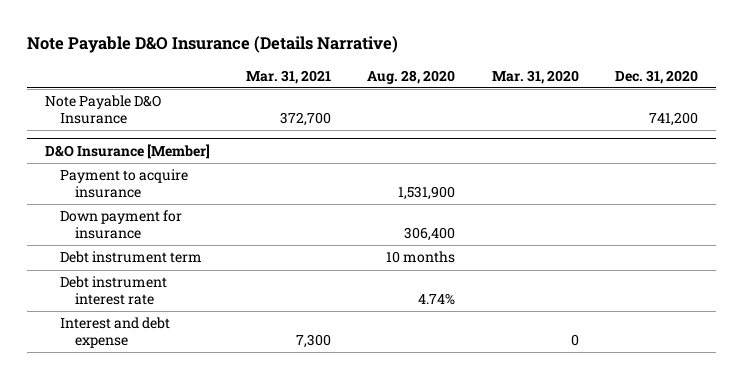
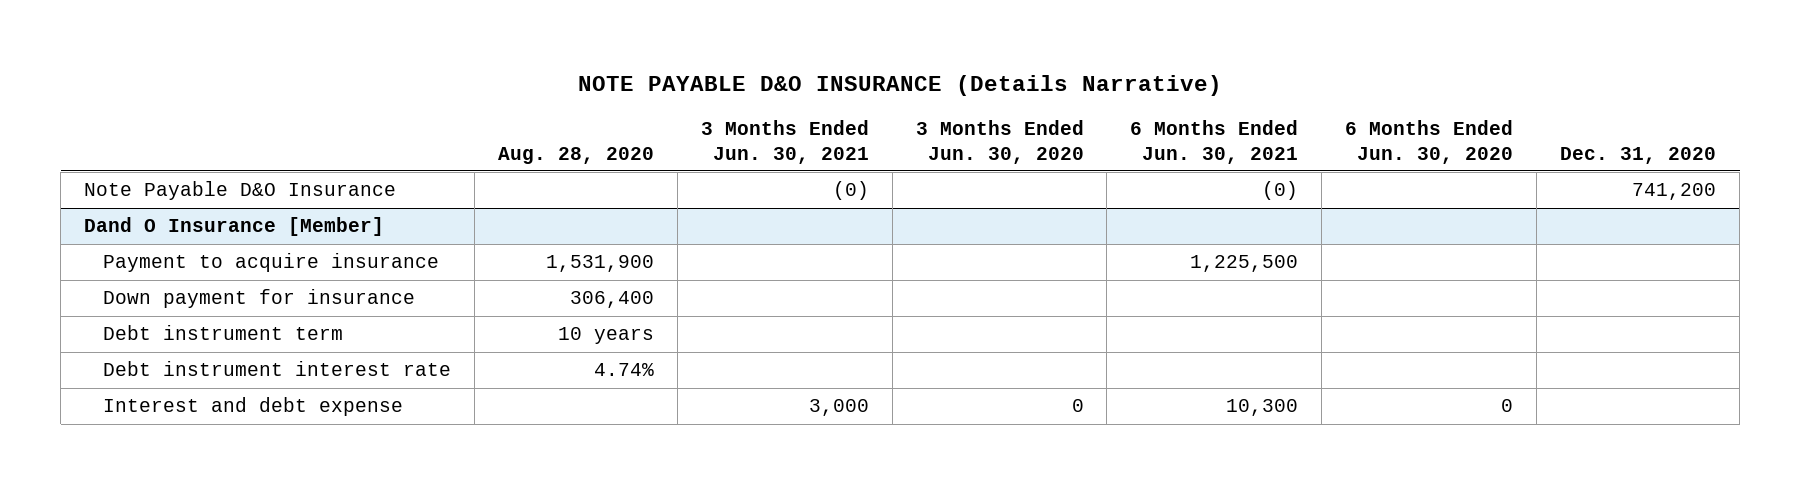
[26,35,398,53] Note Payable D&O Insurance (Details Narrative) -> [578,75,1223,97] NOTE PAYABLE D&O INSURANCE (Details Narrative)
[246,69,332,84] Mar. 31, 2021 -> none
[491,69,579,84] Mar. 31, 2020 -> none
none -> [700,120,869,164] 3 Months Ended Jun. 30, 2021
none -> [915,120,1084,164] 3 Months Ended Jun. 30, 2020
none -> [1130,120,1299,164] 6 Months Ended Jun. 30, 2021
none -> [1345,120,1514,164] 6 Months Ended Jun. 30, 2020
[45,143,211,159] D&O Insurance [Member] -> [83,217,384,237] Dand O Insurance [Member]
[386,251,456,264] 10 months -> [557,327,654,345] 10 years

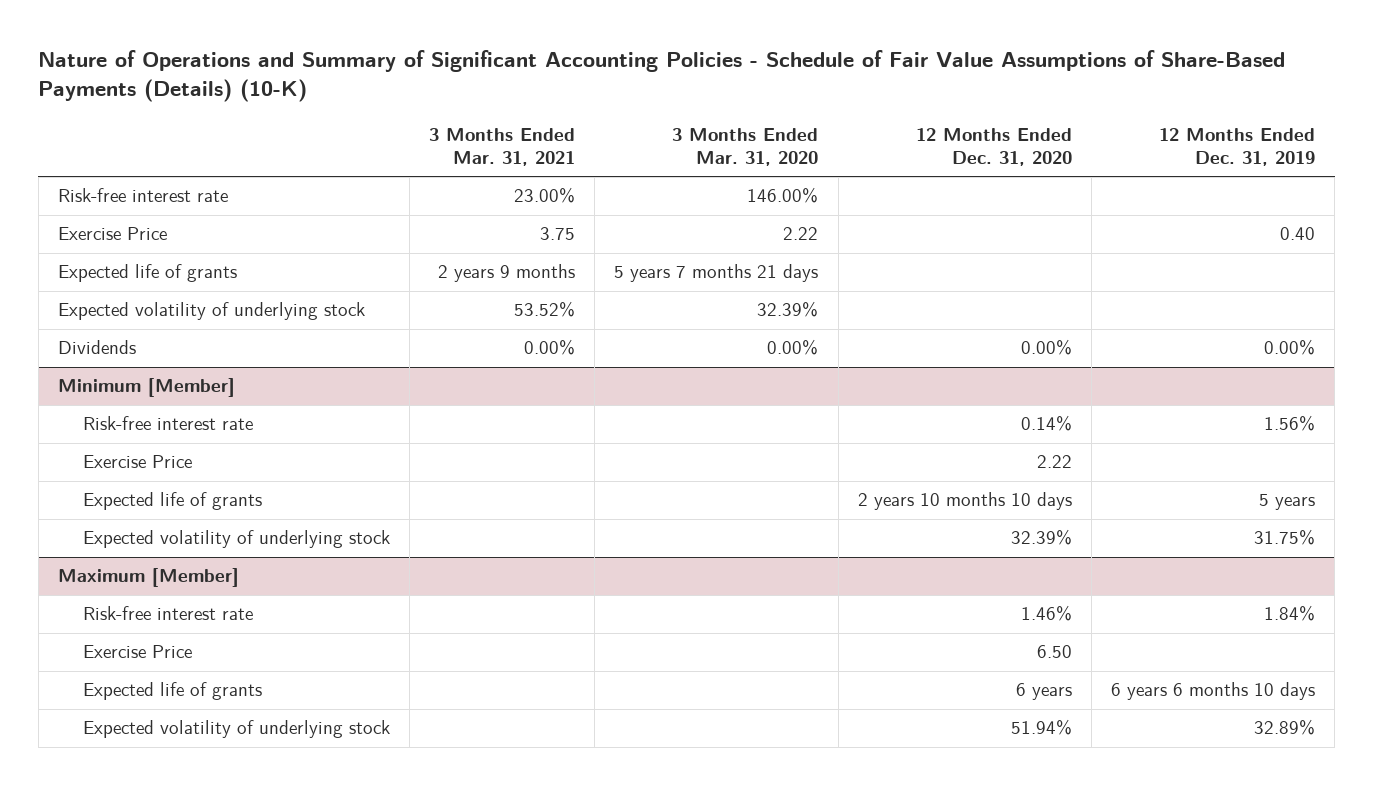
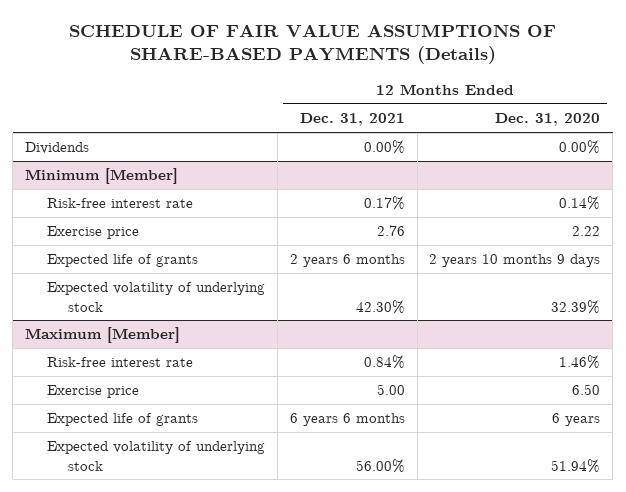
[38,50,1286,103] Nature of Operations and Summary of Significant Accounting Policies - Schedule of Fair Value Assumptions of Share-Based Payments (Details) (10-K) -> [68,23,556,65] SCHEDULE OF FAIR VALUE ASSUMPTIONS OF SHARE-BASED PAYMENTS (Details)
[429,127,576,166] 3 Months Ended Mar. 31, 2021 -> none
[672,127,819,166] 3 Months Ended Mar. 31, 2020 -> none
[1158,127,1315,166] 12 Months Ended Dec. 31, 2019 -> none
none -> [299,113,405,127] Dec. 31, 2021
[57,188,228,203] Risk-free interest rate -> none
[57,227,167,241] Exercise Price -> none
[57,264,237,283] Expected life of grants -> none
[57,302,365,321] Expected volatility of underlying stock -> none
[82,455,192,469] Exercise Price -> [46,226,139,240] Exercise price
[857,492,1072,511] 2 years 10 months 10 days -> [429,254,601,268] 2 years 10 months 9 days
[82,645,192,659] Exercise Price -> [46,385,139,399] Exercise price

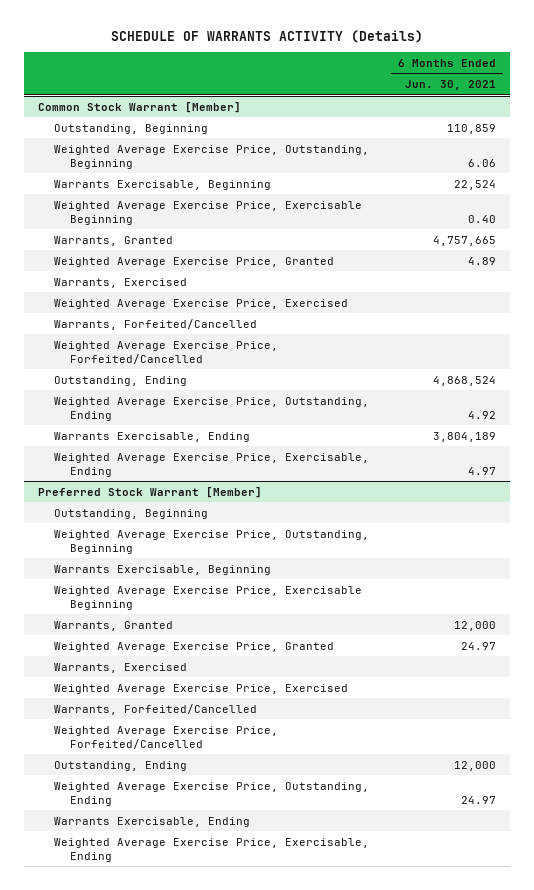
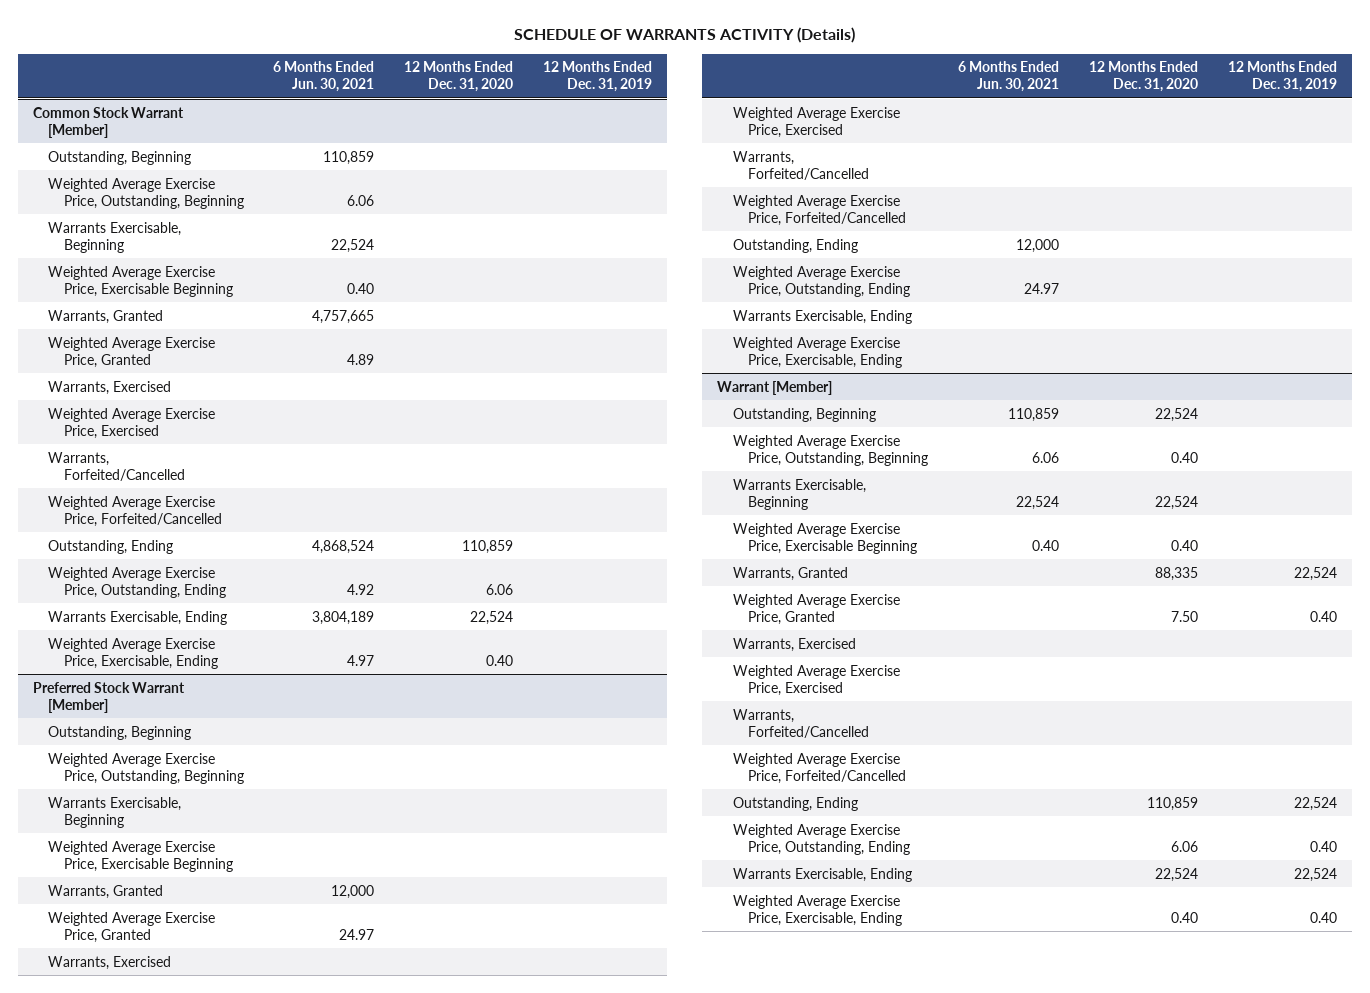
none -> [404,61,514,93] 12 Months Ended Dec. 31, 2020
none -> [543,61,653,93] 12 Months Ended Dec. 31, 2019
none -> [717,380,833,395] Warrant [Member]
none -> [732,407,876,422] Outstanding, Beginning
none -> [732,434,929,466] Weighted Average Exercise Price, Outstanding, Beginning
none -> [732,478,866,510] Warrants Exercisable, Beginning
none -> [732,522,918,554] Weighted Average Exercise Price, Exercisable Beginning
none -> [732,566,848,581] Warrants, Granted
none -> [732,593,900,625] Weighted Average Exercise Price, Granted
none -> [732,637,856,652] Warrants, Exercised
none -> [732,664,900,696] Weighted Average Exercise Price, Exercised
none -> [732,708,870,738] Warrants, Forfeited/Cancelled
none -> [732,752,907,784] Weighted Average Exercise Price, Forfeited/Cancelled
none -> [732,796,858,811] Outstanding, Ending
none -> [732,823,911,855] Weighted Average Exercise Price, Outstanding, Ending
none -> [732,867,912,882] Warrants Exercisable, Ending
none -> [732,894,903,926] Weighted Average Exercise Price, Exercisable, Ending

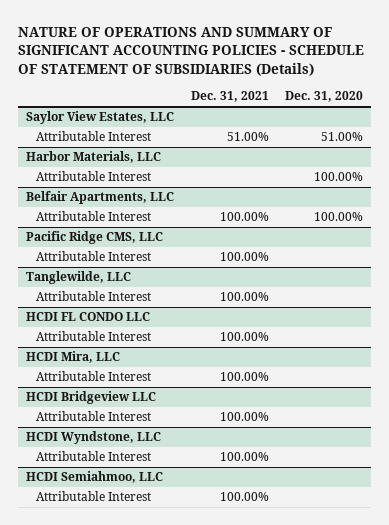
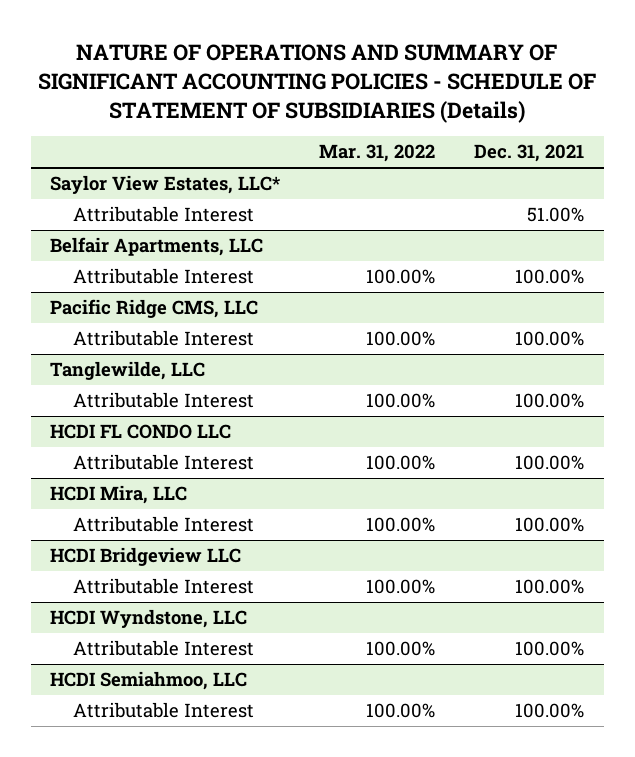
[285,91,364,103] Dec. 31, 2020 -> none
none -> [319,144,436,163] Mar. 31, 2022
[26,111,175,125] Saylor View Estates, LLC -> [50,175,281,195] Saylor View Estates, LLC*
[26,151,162,164] Harbor Materials, LLC -> none
[35,171,151,182] Attributable Interest -> none

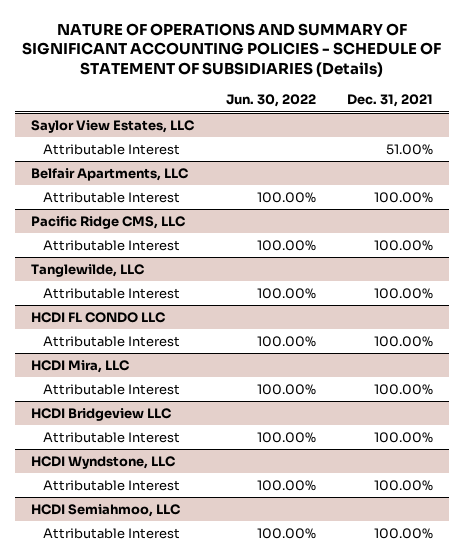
[319,144,436,163] Mar. 31, 2022 -> none
none -> [225,94,316,108] Jun. 30, 2022
[50,175,281,195] Saylor View Estates, LLC* -> [30,119,195,133] Saylor View Estates, LLC

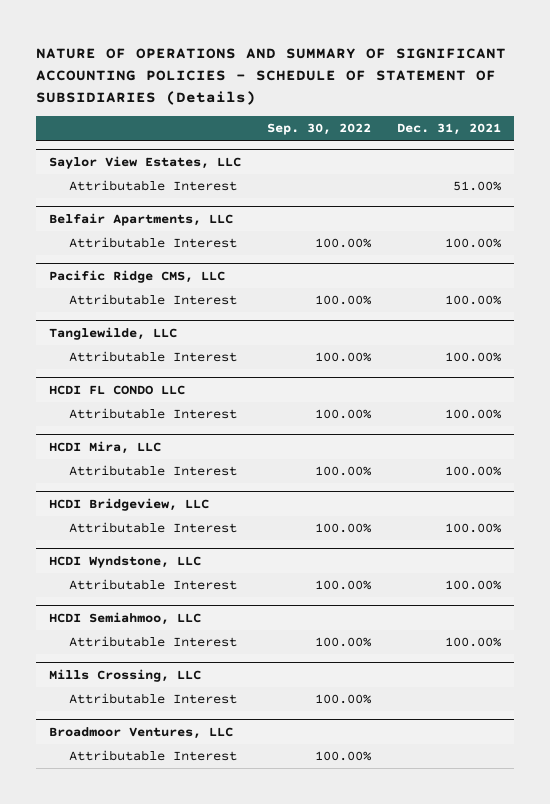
[225,94,316,108] Jun. 30, 2022 -> none
none -> [266,123,371,136] Sep. 30, 2022
[30,407,172,421] HCDI Bridgeview LLC -> [48,497,209,511] HCDI Bridgeview, LLC
none -> [48,668,201,682] Mills Crossing, LLC
none -> [69,693,238,705] Attributable Interest
none -> [48,726,233,739] Broadmoor Ventures, LLC
none -> [69,750,238,762] Attributable Interest

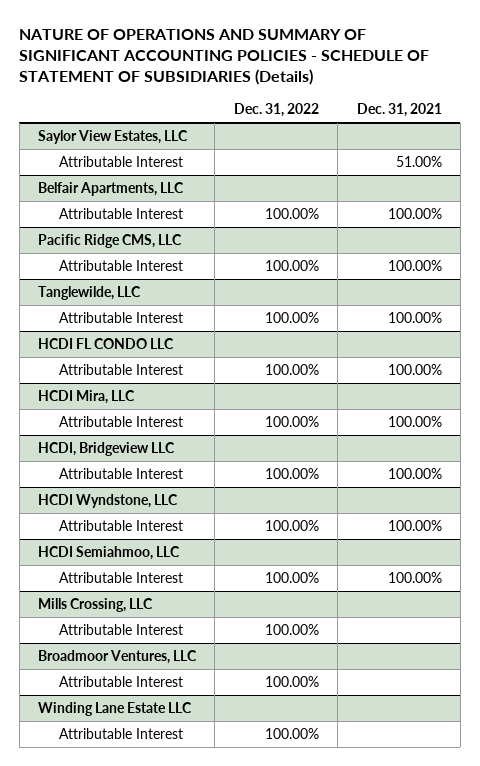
[266,123,371,136] Sep. 30, 2022 -> none
none -> [233,102,319,117] Dec. 31, 2022
[48,497,209,511] HCDI Bridgeview, LLC -> [38,442,176,457] HCDI, Bridgeview LLC
none -> [38,702,193,717] Winding Lane Estate LLC
none -> [58,728,183,740] Attributable Interest

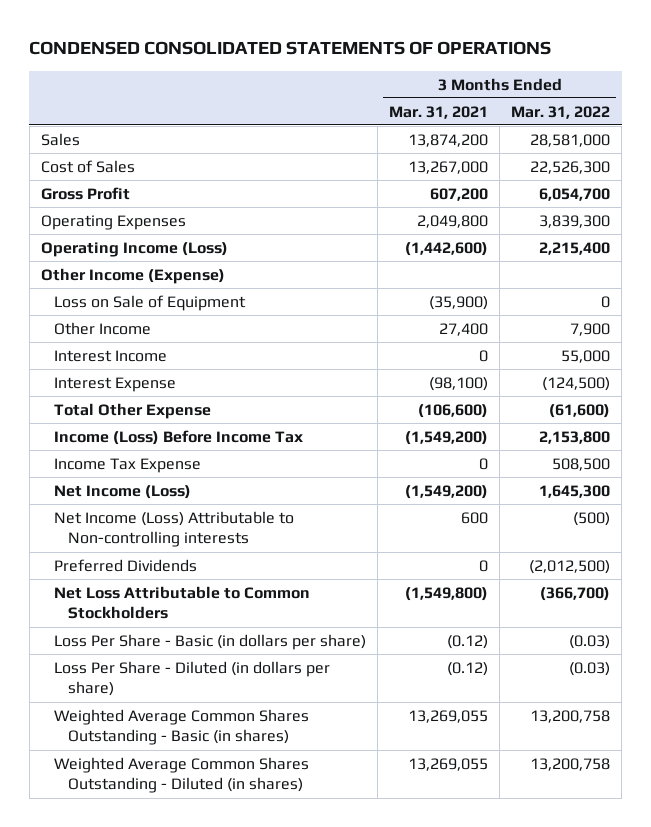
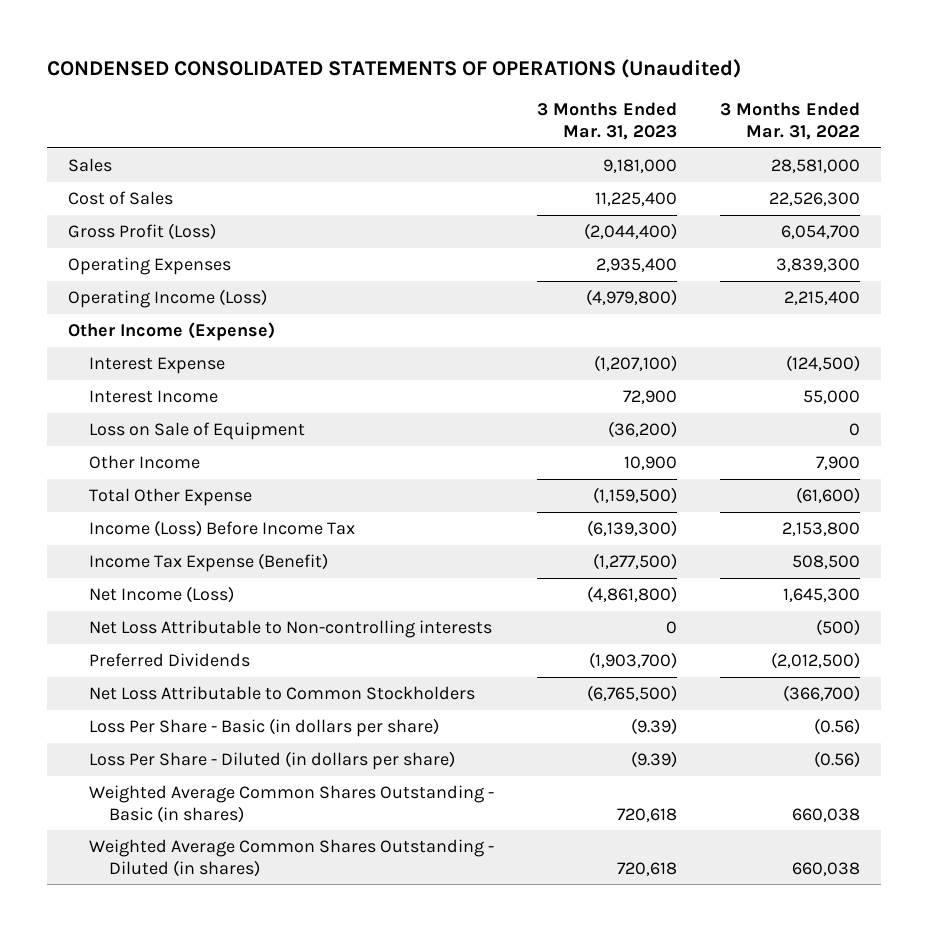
[29,41,552,56] CONDENSED CONSOLIDATED STATEMENTS OF OPERATIONS -> [46,59,741,79] CONDENSED CONSOLIDATED STATEMENTS OF OPERATIONS (Unaudited)
[389,105,489,119] Mar. 31, 2021 -> none
none -> [536,102,677,140] 3 Months Ended Mar. 31, 2023
[40,186,130,200] Gross Profit -> [68,223,217,241] Gross Profit (Loss)
[54,376,177,392] Interest Expense -> [88,357,225,375] Interest Expense
[54,349,168,362] Interest Income -> [88,390,218,404] Interest Income
[54,457,202,473] Income Tax Expense -> [88,553,328,573] Income Tax Expense (Benefit)
[54,510,295,548] Net Income (Loss) Attributable to Non-controlling interests -> [88,620,492,639] Net Loss Attributable to Non-controlling interests
[569,634,611,649] (0.03) -> [813,718,860,736] (0.56)
[569,661,611,676] (0.03) -> [813,751,860,769] (0.56)
[530,709,611,723] 13,200,758 -> [791,807,860,822] 660,038
[530,757,611,771] 13,200,758 -> [791,861,860,876] 660,038

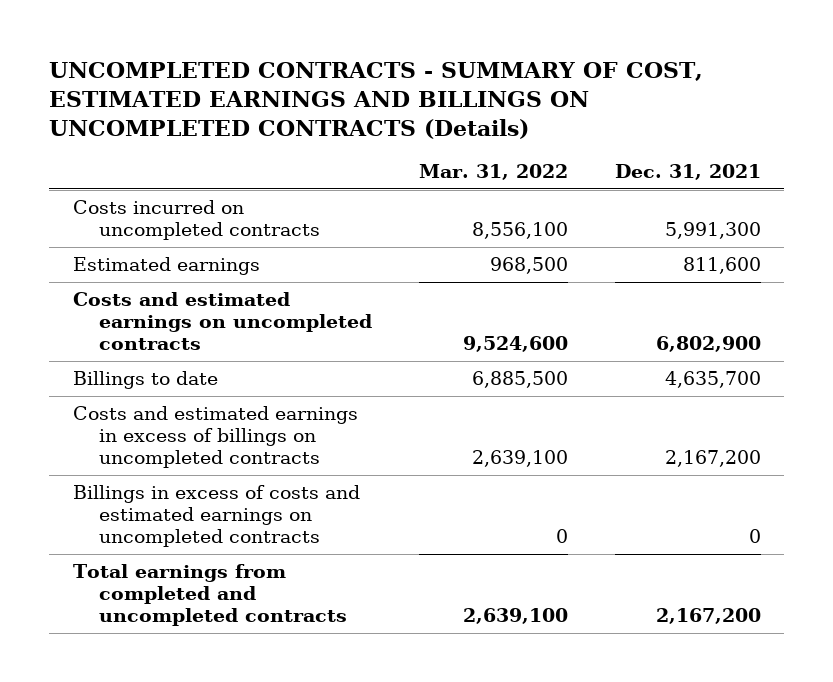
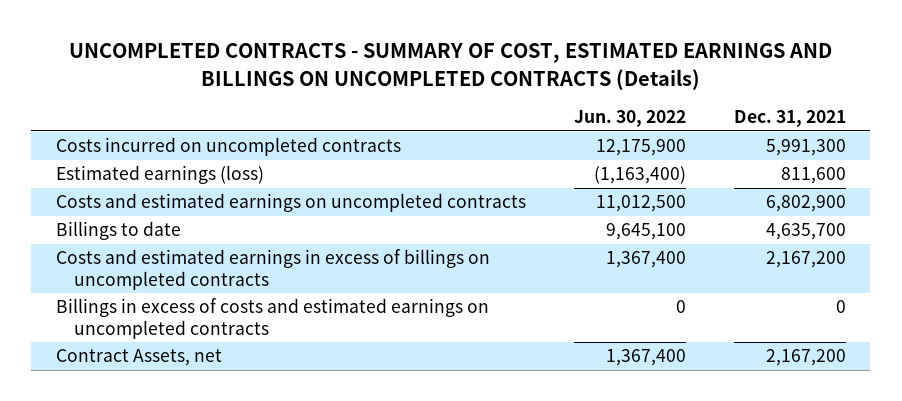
[418,164,568,181] Mar. 31, 2022 -> none
none -> [573,110,686,128] Jun. 30, 2022
[72,257,260,276] Estimated earnings -> [55,165,264,185] Estimated earnings (loss)
[72,564,347,627] Total earnings from completed and uncompleted contracts -> [55,349,222,367] Contract Assets, net

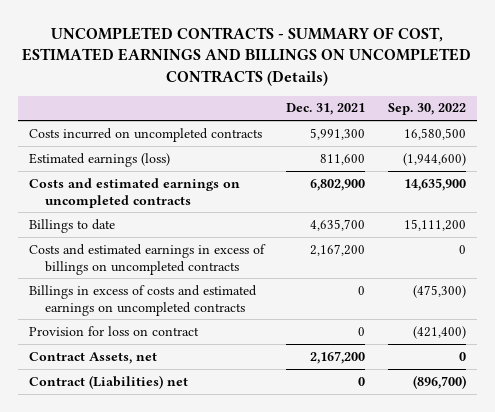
[573,110,686,128] Jun. 30, 2022 -> none
none -> [387,103,466,116] Sep. 30, 2022
none -> [28,325,199,336] Provision for loss on contract
none -> [28,374,188,389] Contract (Liabilities) net

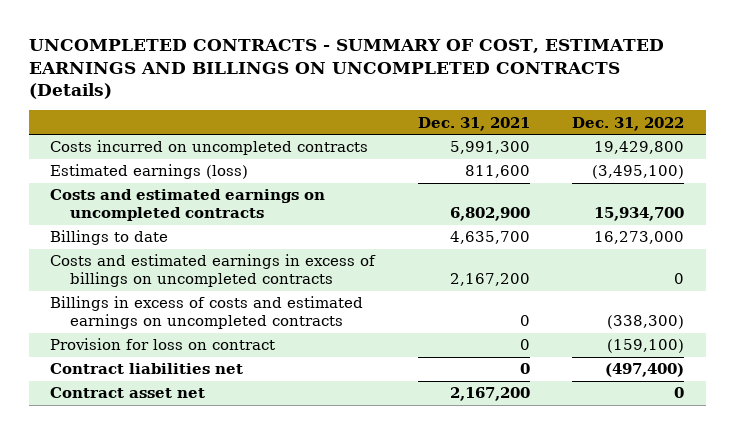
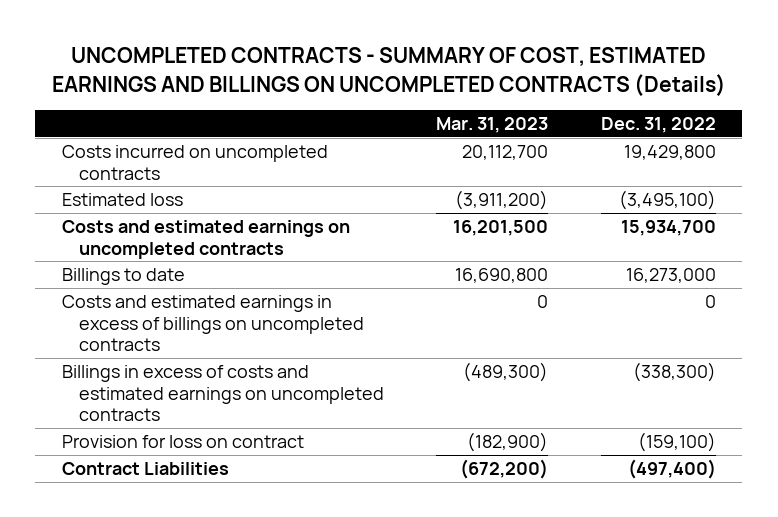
[417,116,530,131] Dec. 31, 2021 -> none
none -> [436,116,549,133] Mar. 31, 2023
[49,164,248,180] Estimated earnings (loss) -> [61,193,183,207] Estimated loss
[49,387,205,399] Contract asset net -> none
[49,363,243,375] Contract liabilities net -> [61,462,229,476] Contract Liabilities

